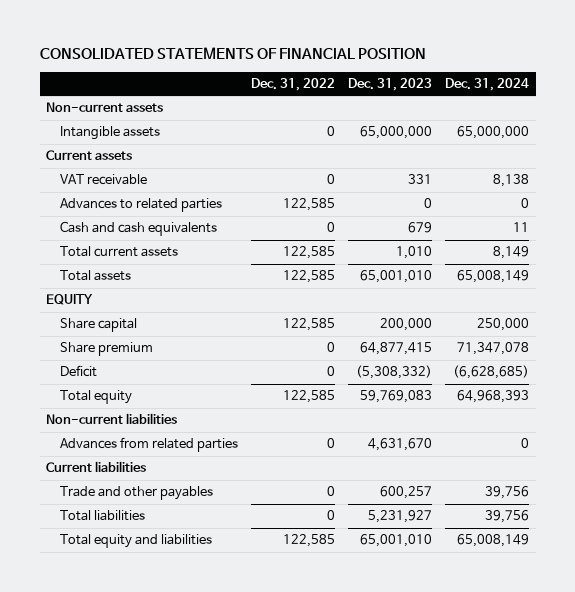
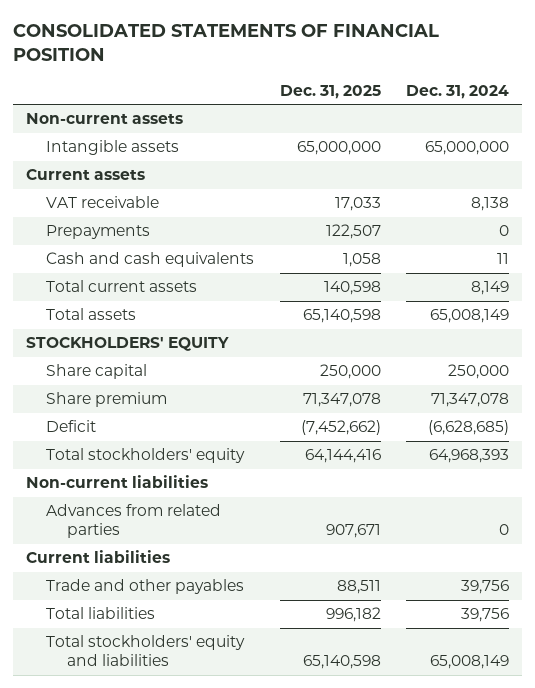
[251,77,336,91] Dec. 31, 2022 -> none
[348,77,433,91] Dec. 31, 2023 -> none
none -> [279,85,381,100] Dec. 31, 2025
[60,198,223,213] Advances to related parties -> none
none -> [46,225,151,240] Prepayments
[46,294,94,306] EQUITY -> [25,337,229,352] STOCKHOLDERS' EQUITY
[60,390,133,405] Total equity -> [46,448,246,464] Total stockholders' equity
[60,534,213,549] Total equity and liabilities -> [46,635,246,667] Total stockholders' equity and liabilities

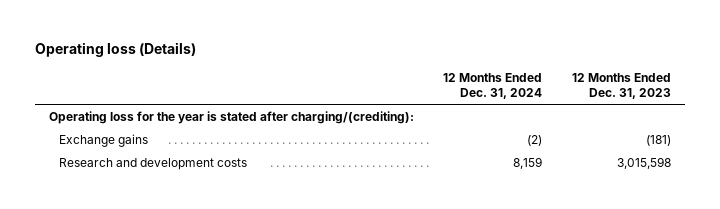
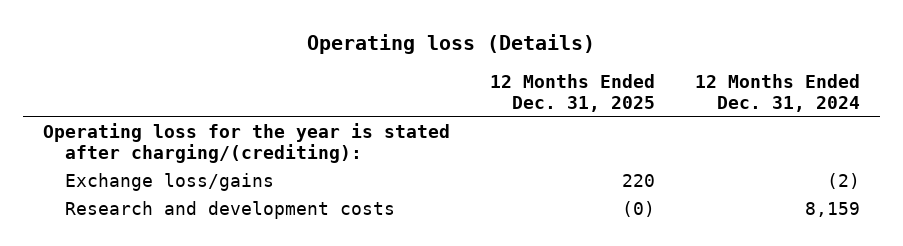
[571,73,671,100] 12 Months Ended Dec. 31, 2023 -> none
none -> [489,74,655,113] 12 Months Ended Dec. 31, 2025
[59,134,149,148] Exchange gains -> [64,173,274,192] Exchange loss/gains

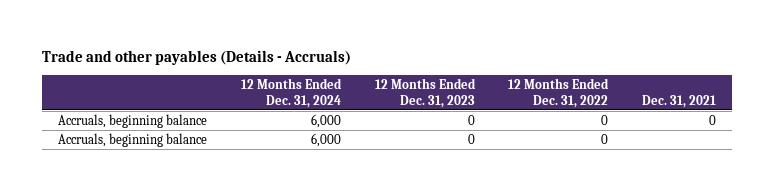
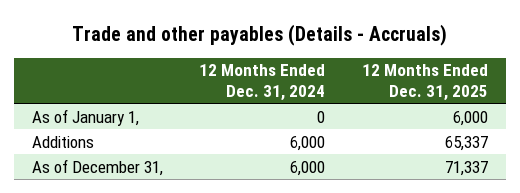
[374,78,476,108] 12 Months Ended Dec. 31, 2023 -> none
[508,78,610,108] 12 Months Ended Dec. 31, 2022 -> none
[641,94,716,108] Dec. 31, 2021 -> none
none -> [361,64,488,101] 12 Months Ended Dec. 31, 2025
[58,114,208,129] Accruals, beginning balance -> none
none -> [32,108,140,126] As of January 1,
[58,133,208,148] Accruals, beginning balance -> [32,135,95,148] Additions
none -> [32,158,164,176] As of December 31,

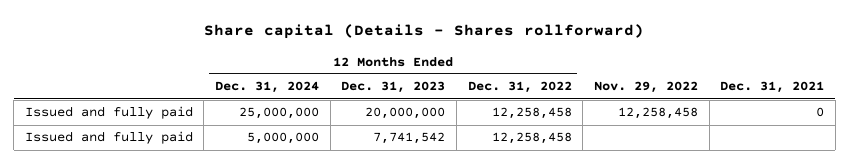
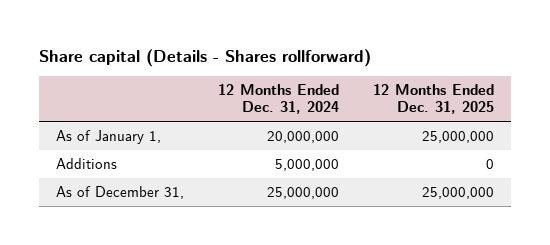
[341,81,446,94] Dec. 31, 2023 -> none
[467,81,572,94] Dec. 31, 2022 -> none
[593,81,698,94] Nov. 29, 2022 -> none
[720,81,825,94] Dec. 31, 2021 -> none
none -> [372,84,494,115] 12 Months Ended Dec. 31, 2025
[24,106,193,120] Issued and fully paid -> none
none -> [56,130,162,145] As of January 1,
[24,131,193,145] Issued and fully paid -> [56,158,118,170] Additions
none -> [56,186,185,200] As of December 31,

